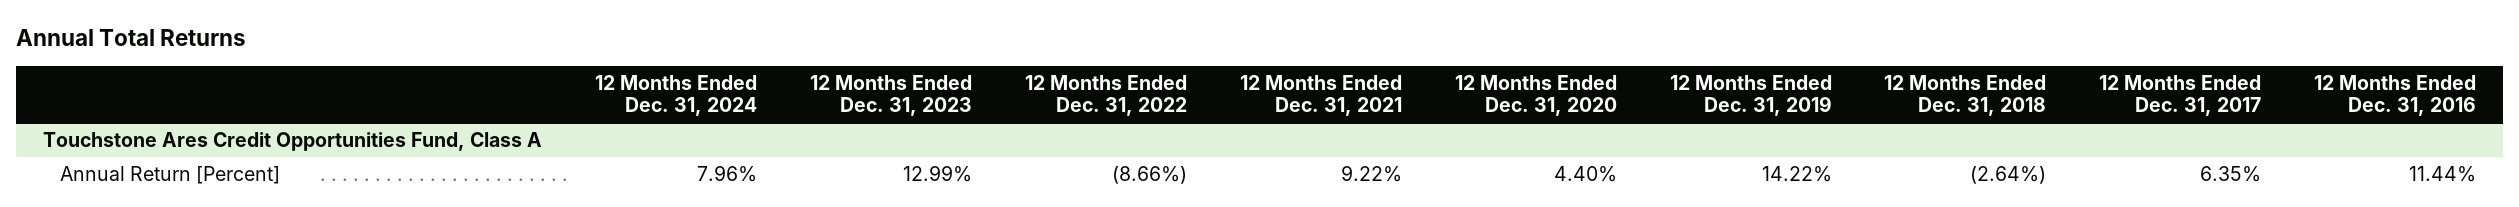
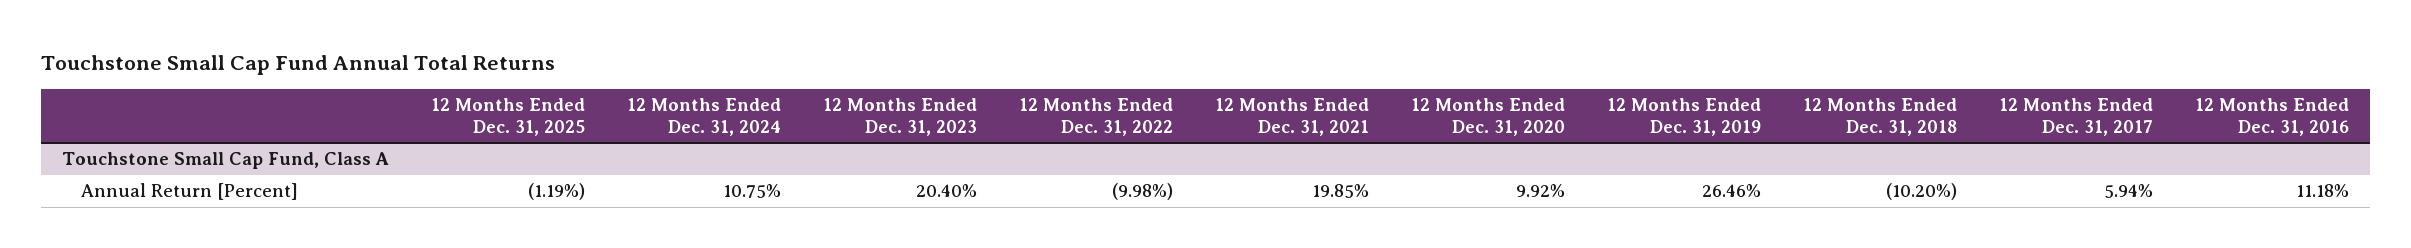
[16,29,247,47] Annual Total Returns -> [40,54,555,75] Touchstone Small Cap Fund Annual Total Returns
none -> [430,97,585,137] 12 Months Ended Dec. 31, 2025
[42,132,542,152] Touchstone Ares Credit Opportunities Fund, Class A -> none
none -> [61,152,389,170] Touchstone Small Cap Fund, Class A
[696,165,757,183] 7.96% -> [722,184,781,199] 10.75%
[902,165,972,183] 12.99% -> [915,184,977,198] 20.40%
[1111,166,1187,185] (8.66%) -> [1111,183,1173,201] (9.98%)
[1340,165,1402,183] 9.22% -> [1311,184,1369,199] 19.85%
[1553,166,1617,183] 4.40% -> [1516,184,1566,198] 9.92%
[1761,166,1832,183] 14.22% -> [1702,184,1762,198] 26.46%
[1970,166,2047,185] (2.64%) -> [1886,183,1958,201] (10.20%)
[2200,166,2262,183] 6.35% -> [2104,184,2154,199] 5.94%
[2409,166,2477,183] 11.44% -> [2296,184,2350,198] 11.18%

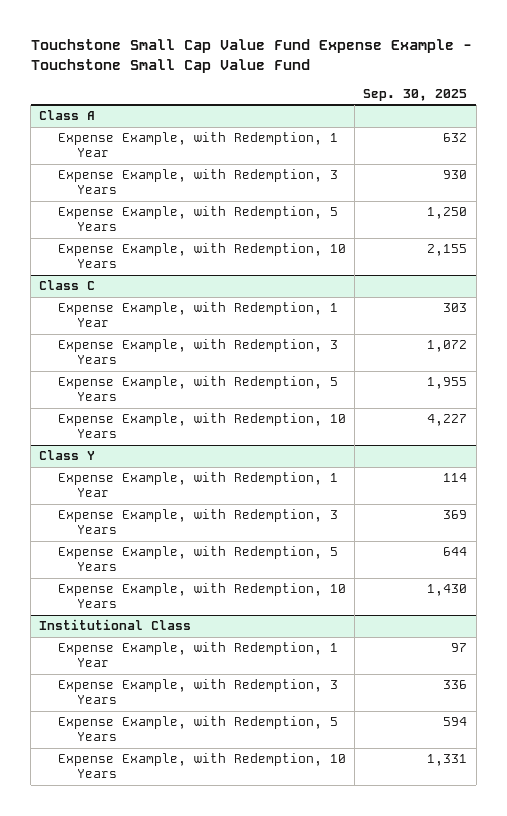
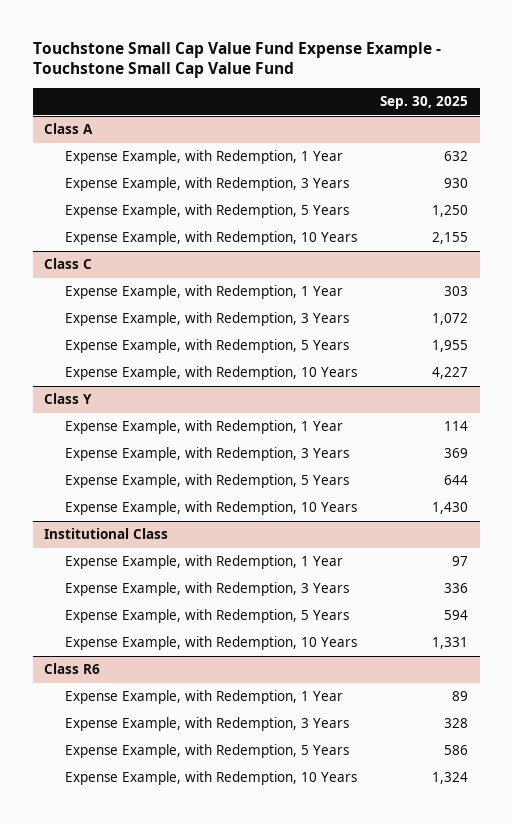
none -> [44,663,101,675] Class R6
none -> [64,690,343,705] Expense Example, with Redemption, 1 Year
none -> [64,717,349,732] Expense Example, with Redemption, 3 Years
none -> [64,744,349,759] Expense Example, with Redemption, 5 Years
none -> [64,771,357,786] Expense Example, with Redemption, 10 Years

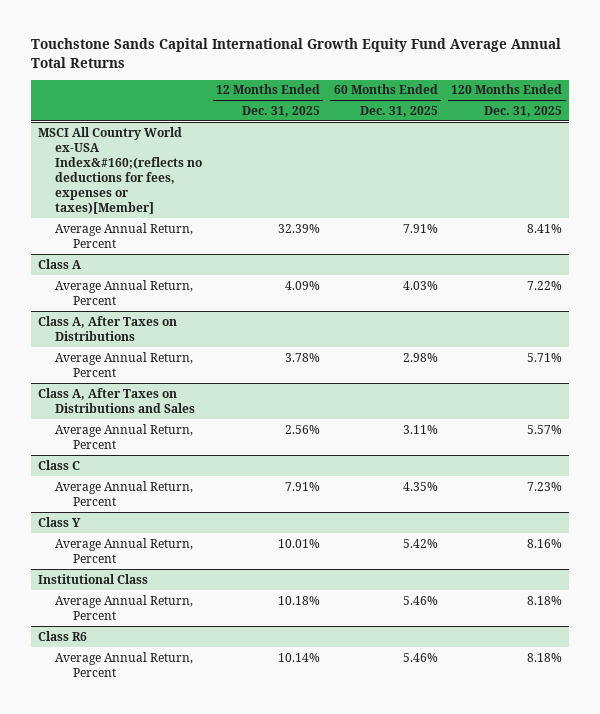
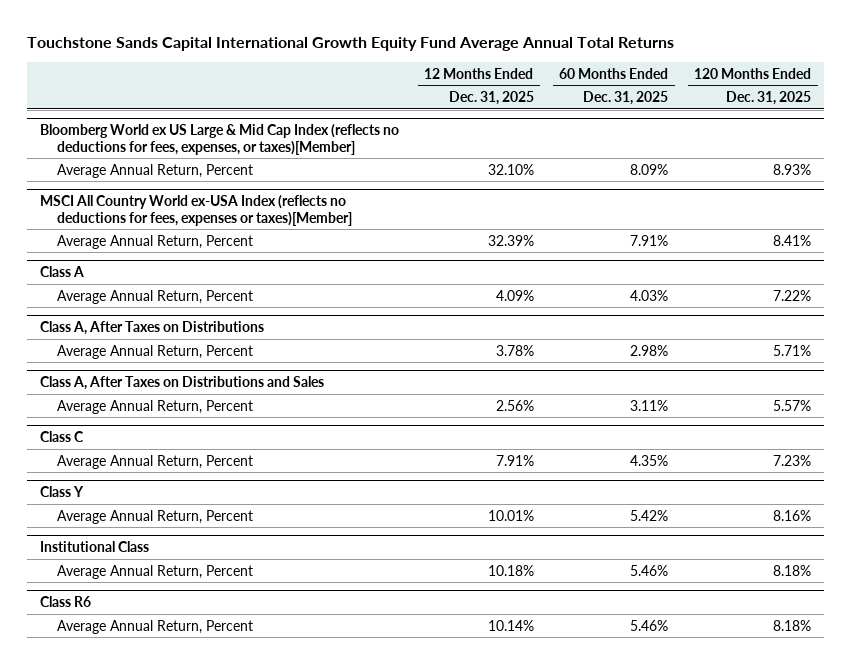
none -> [39,123,399,155] Bloomberg World ex US Large & Mid Cap Index (reflects no deductions for fees, expenses, or taxes)[Member]
none -> [56,163,253,178] Average Annual Return, Percent
[37,126,203,215] MSCI All Country World ex-USA Index&#160;(reflects no deductions for fees, expenses or taxes)[Member] -> [39,194,352,226] MSCI All Country World ex-USA Index (reflects no deductions for fees, expenses or taxes)[Member]

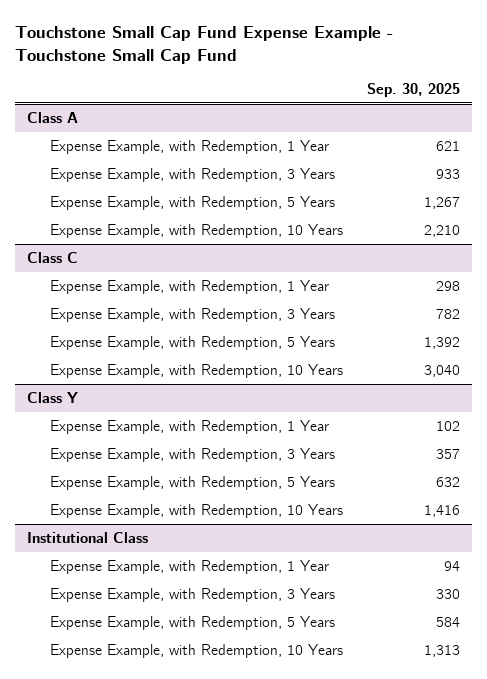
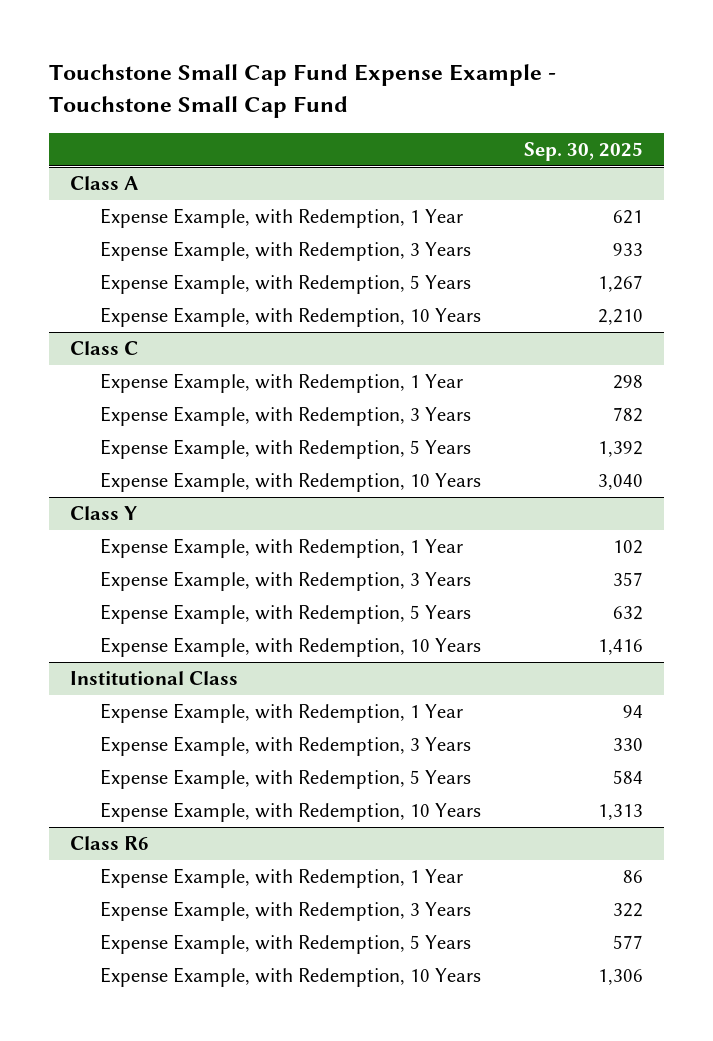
none -> [70,836,150,851] Class R6
none -> [99,868,463,889] Expense Example, with Redemption, 1 Year
none -> [99,901,471,922] Expense Example, with Redemption, 3 Years
none -> [99,934,471,955] Expense Example, with Redemption, 5 Years
none -> [99,967,481,988] Expense Example, with Redemption, 10 Years

